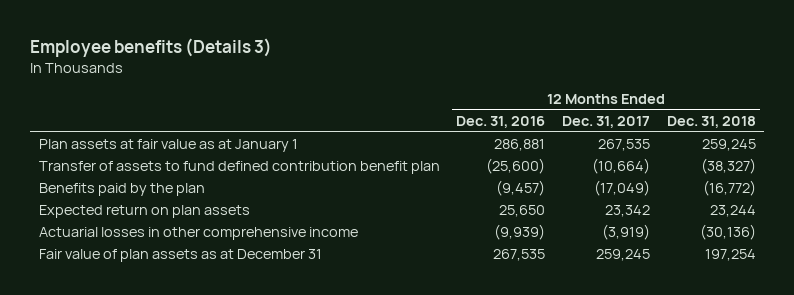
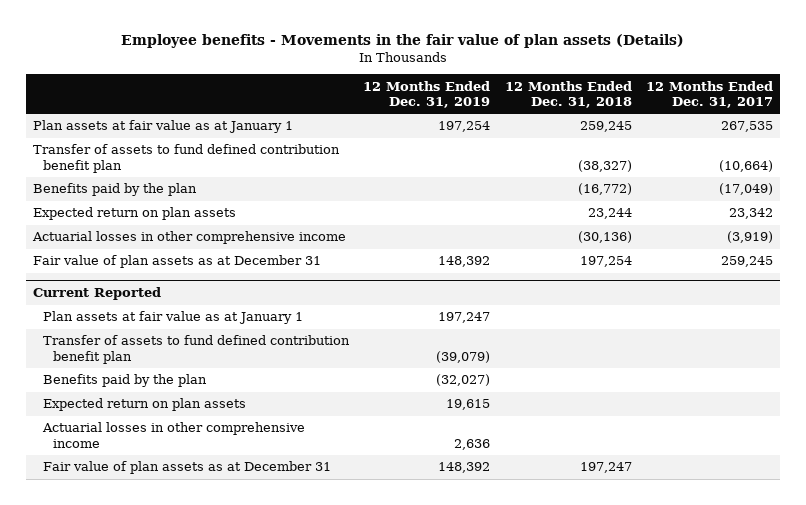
[30,38,273,58] Employee benefits (Details 3) -> [121,34,685,49] Employee benefits - Movements in the fair value of plan assets (Details)
[456,115,546,128] Dec. 31, 2016 -> none
none -> [363,80,491,108] 12 Months Ended Dec. 31, 2019
none -> [33,287,162,301] Current Reported
none -> [42,311,303,325] Plan assets at fair value as at January 1
none -> [42,335,350,364] Transfer of assets to fund defined contribution benefit plan
none -> [42,374,207,388] Benefits paid by the plan
none -> [42,398,246,412] Expected return on plan assets
none -> [41,422,305,448] Actuarial losses in other comprehensive income
none -> [42,461,331,475] Fair value of plan assets as at December 31

